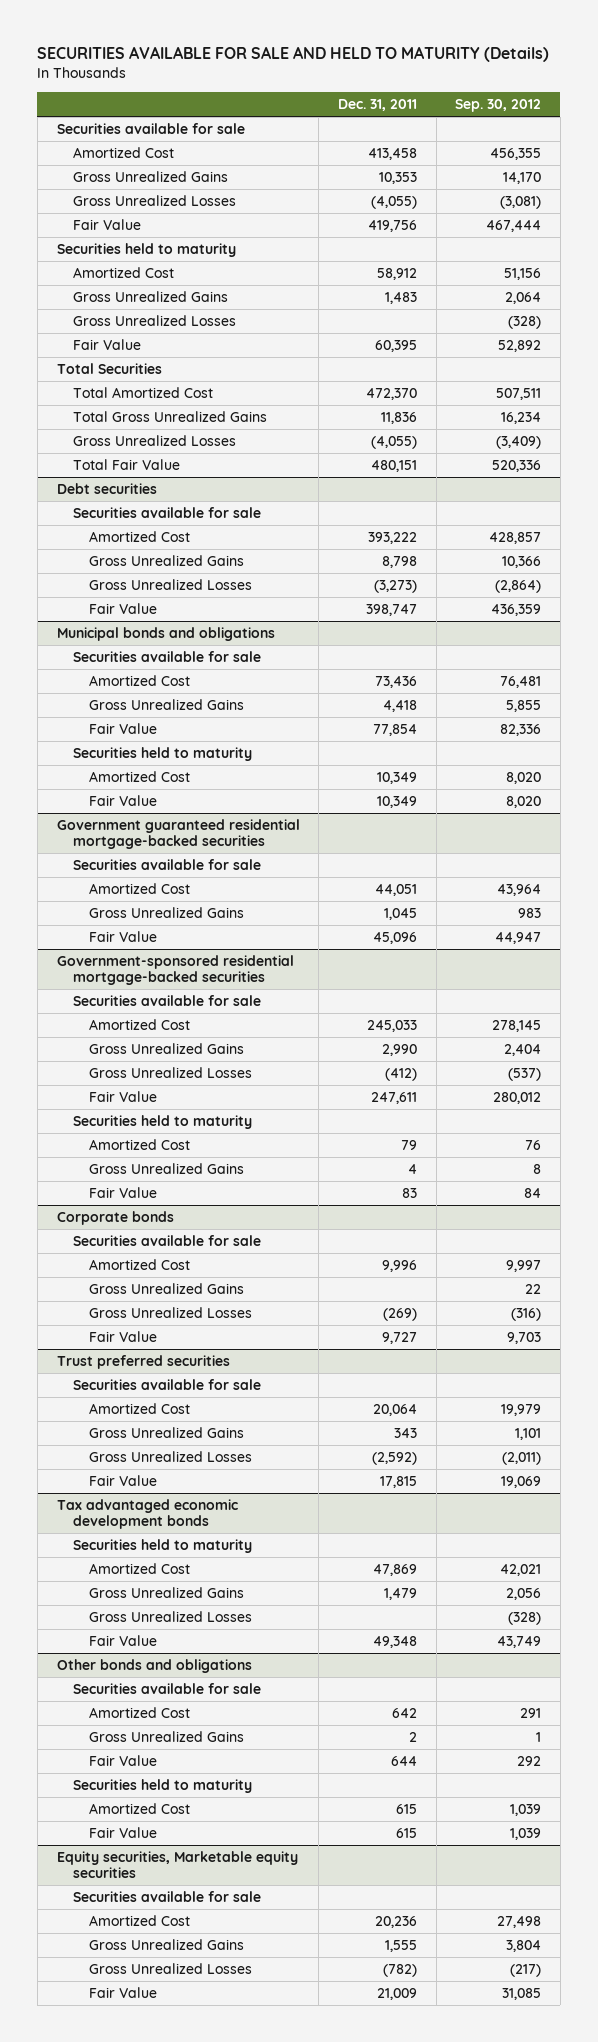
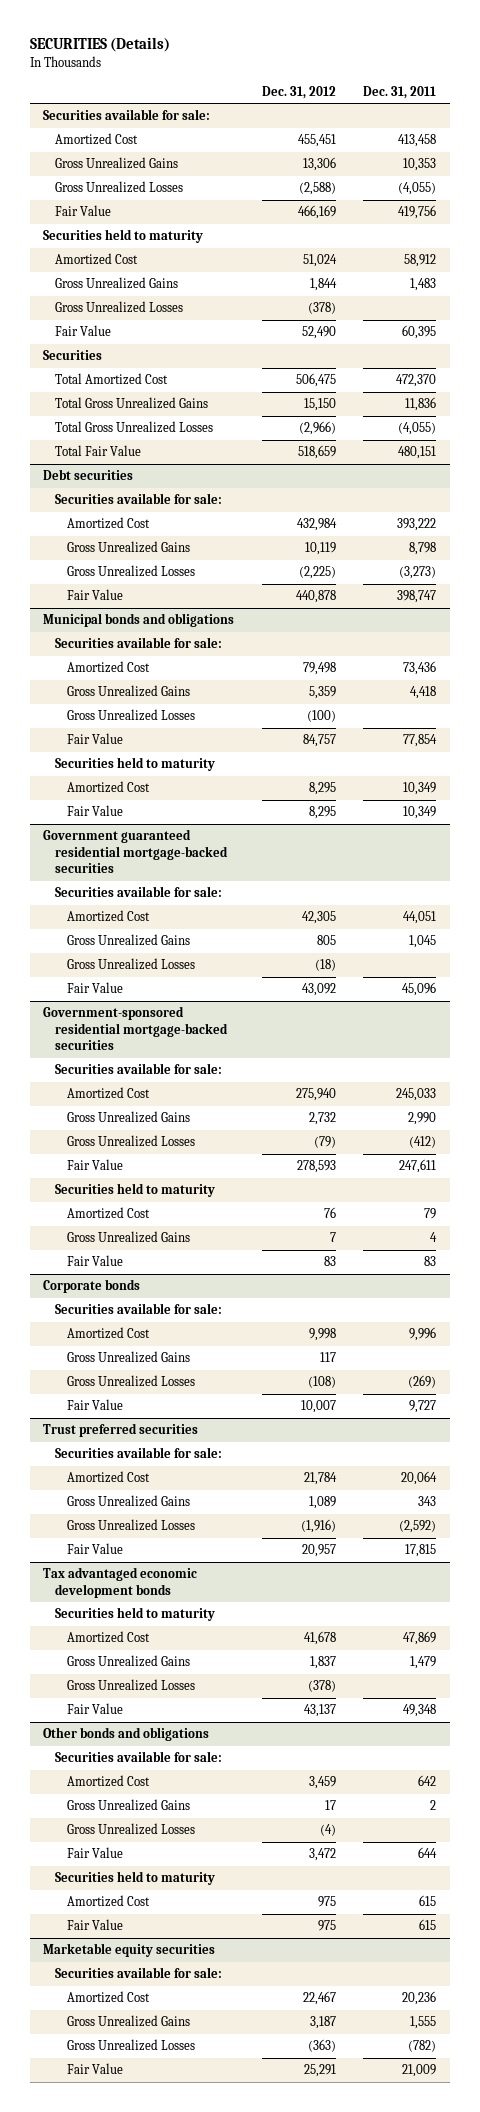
[37,46,550,63] SECURITIES AVAILABLE FOR SALE AND HELD TO MATURITY (Details) -> [29,37,170,53] SECURITIES (Details)
[455,99,542,113] Sep. 30, 2012 -> none
none -> [261,85,336,99] Dec. 31, 2012
[56,122,245,134] Securities available for sale -> [43,109,211,121] Securities available for sale:
[56,362,162,374] Total Securities -> [43,350,103,361] Securities
[72,434,236,446] Gross Unrealized Losses -> [55,421,214,434] Total Gross Unrealized Losses
[72,506,261,518] Securities available for sale -> [55,493,223,505] Securities available for sale:
[72,650,261,662] Securities available for sale -> [55,637,223,649] Securities available for sale:
none -> [67,709,196,722] Gross Unrealized Losses
[72,858,261,870] Securities available for sale -> [55,886,223,898] Securities available for sale:
none -> [67,958,196,971] Gross Unrealized Losses
[72,994,261,1006] Securities available for sale -> [55,1063,223,1075] Securities available for sale:
[72,1234,261,1246] Securities available for sale -> [55,1303,223,1315] Securities available for sale:
[72,1378,261,1390] Securities available for sale -> [55,1447,223,1459] Securities available for sale:
[72,1682,261,1694] Securities available for sale -> [55,1751,223,1763] Securities available for sale:
none -> [67,1823,196,1836] Gross Unrealized Losses
[56,1850,298,1879] Equity securities, Marketable equity securities -> [43,1943,216,1958] Marketable equity securities
[72,1890,261,1902] Securities available for sale -> [55,1967,223,1979] Securities available for sale:

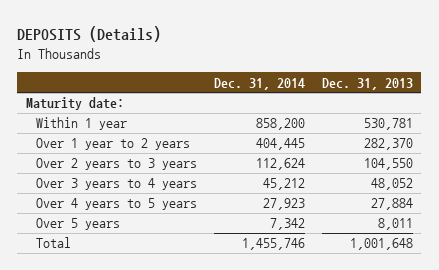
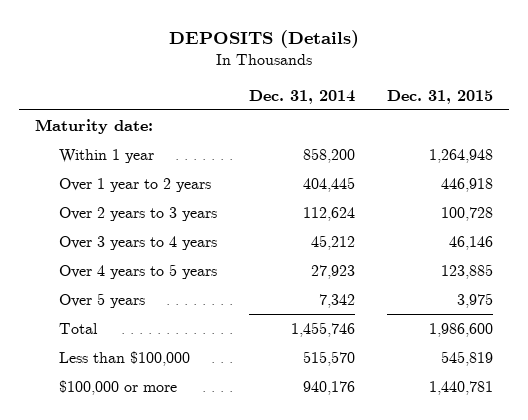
[322,77,414,90] Dec. 31, 2013 -> none
none -> [386,89,493,104] Dec. 31, 2015
none -> [59,351,191,367] Less than $100,000
none -> [59,380,178,396] $100,000 or more

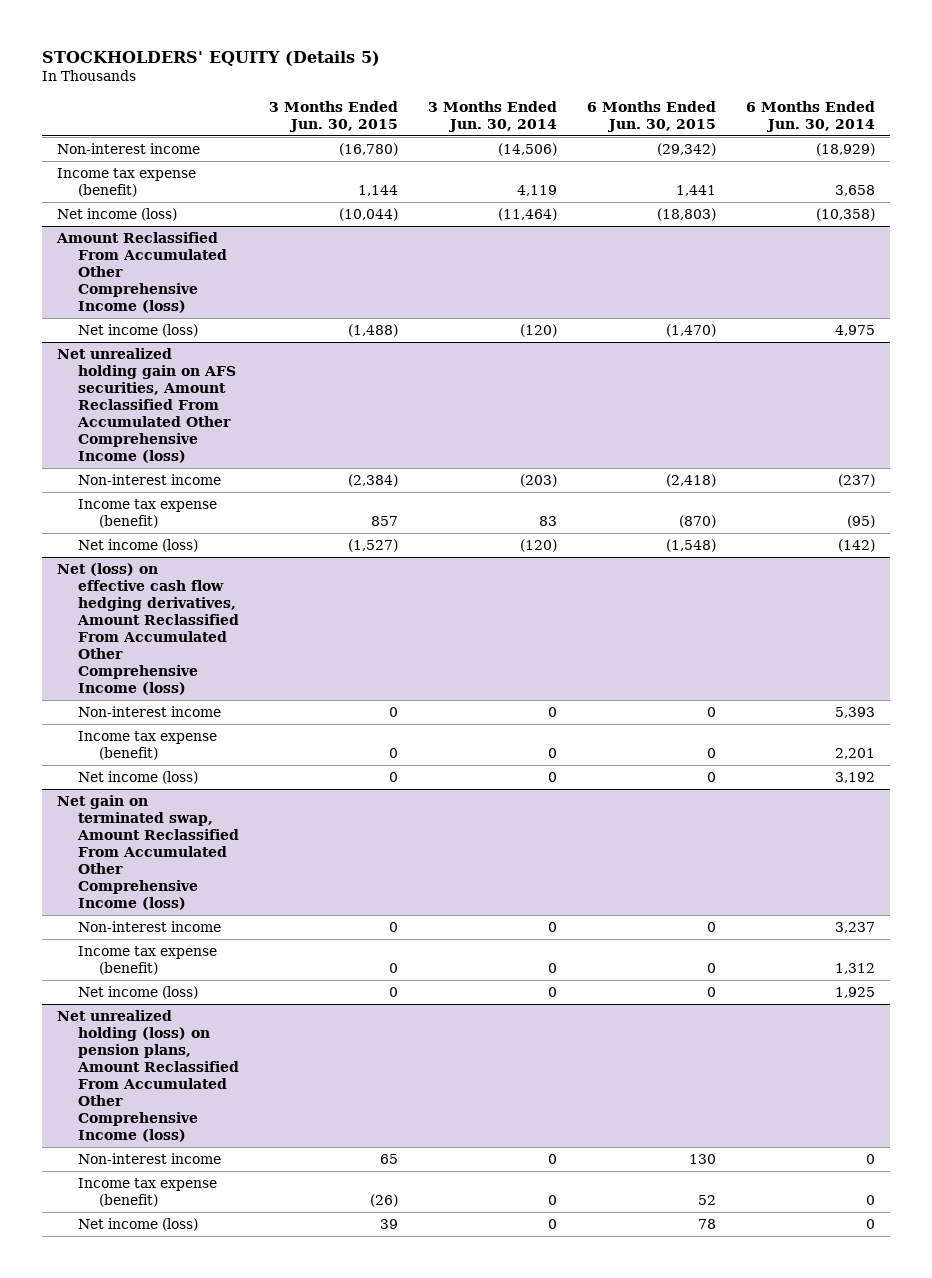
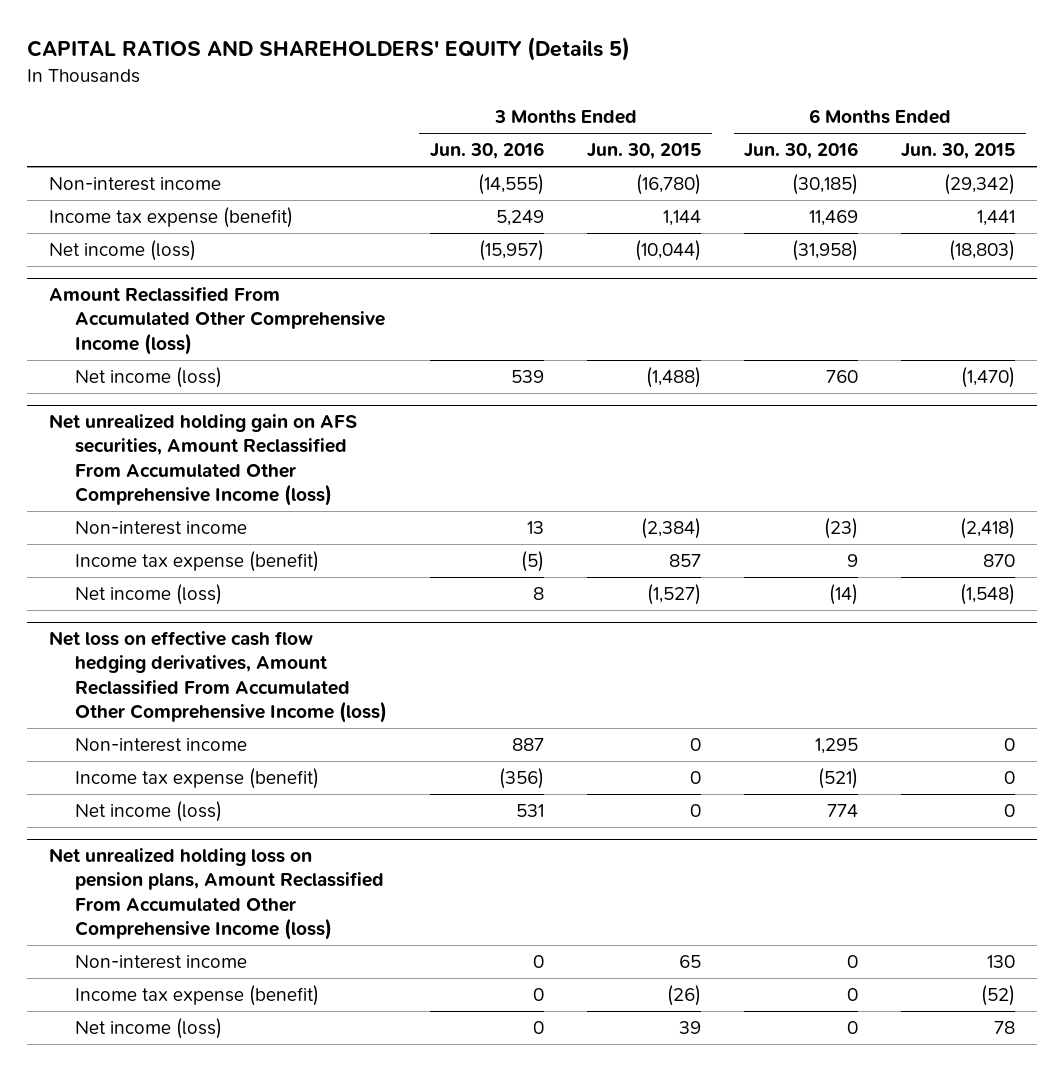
[42,51,381,67] STOCKHOLDERS' EQUITY (Details 5) -> [27,37,631,62] CAPITAL RATIOS AND SHAREHOLDERS' EQUITY (Details 5)
[428,100,558,132] 3 Months Ended Jun. 30, 2014 -> none
[746,100,876,132] 6 Months Ended Jun. 30, 2014 -> none
none -> [429,142,544,160] Jun. 30, 2016
none -> [744,142,859,160] Jun. 30, 2016
[679,514,717,528] (870) -> [983,553,1016,567] 870
[78,705,222,717] Non-interest income -> none
[78,730,218,760] Income tax expense (benefit) -> none
[78,770,199,784] Net income (loss) -> none
[57,794,240,910] Net gain on terminated swap, Amount Reclassified From Accumulated Other Comprehensive Income (loss) -> none
[57,562,240,695] Net (loss) on effective cash flow hedging derivatives, Amount Reclassified From Accumulated Other Comprehensive Income (loss) -> [48,630,387,723] Net loss on effective cash flow hedging derivatives, Amount Reclassified From Accumulated Other Comprehensive Income (loss)
[57,1009,240,1142] Net unrealized holding (loss) on pension plans, Amount Reclassified From Accumulated Other Comprehensive Income (loss) -> [48,847,384,940] Net unrealized holding loss on pension plans, Amount Reclassified From Accumulated Other Comprehensive Income (loss)
[698,1194,717,1205] 52 -> [981,984,1016,1006] (52)

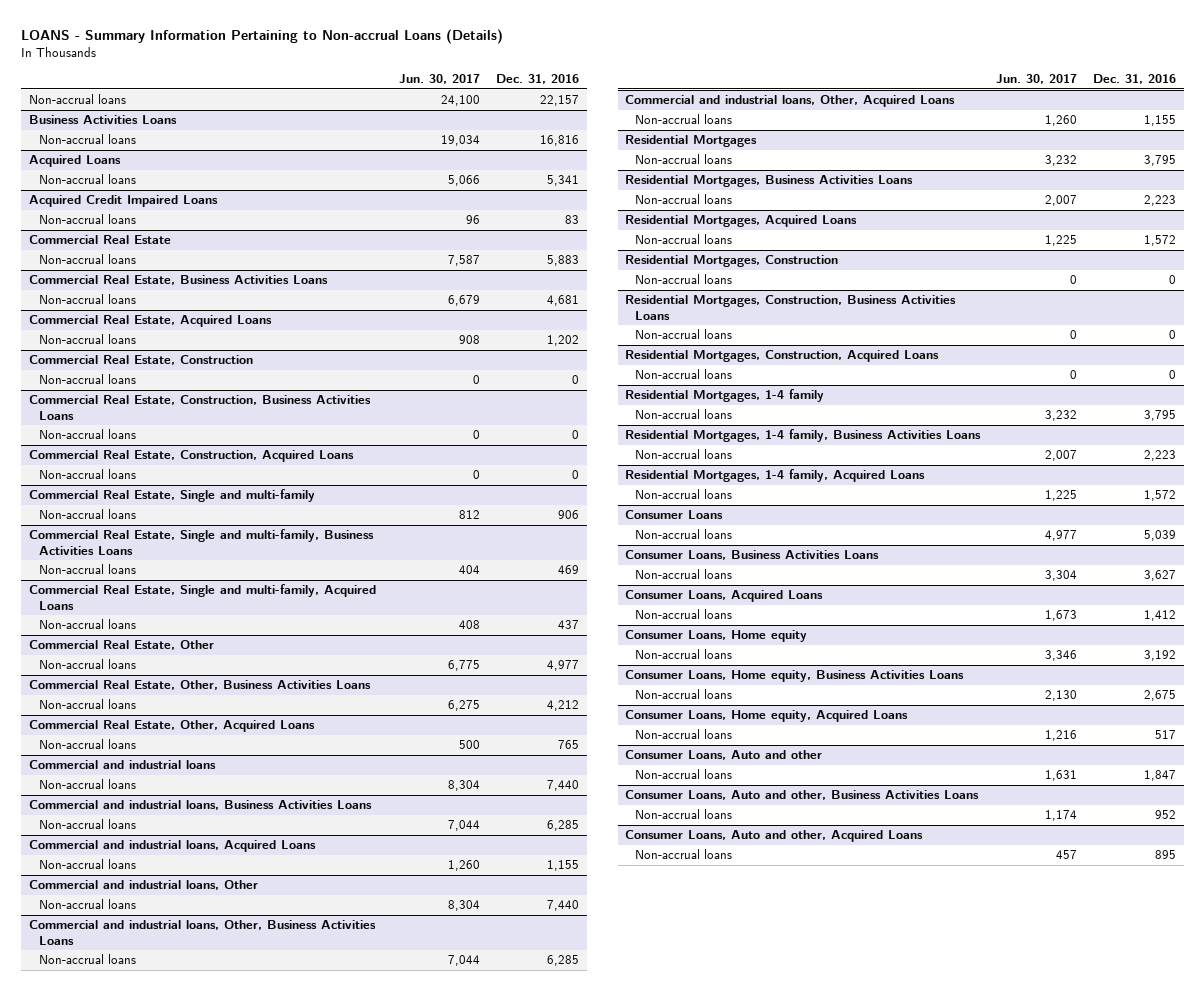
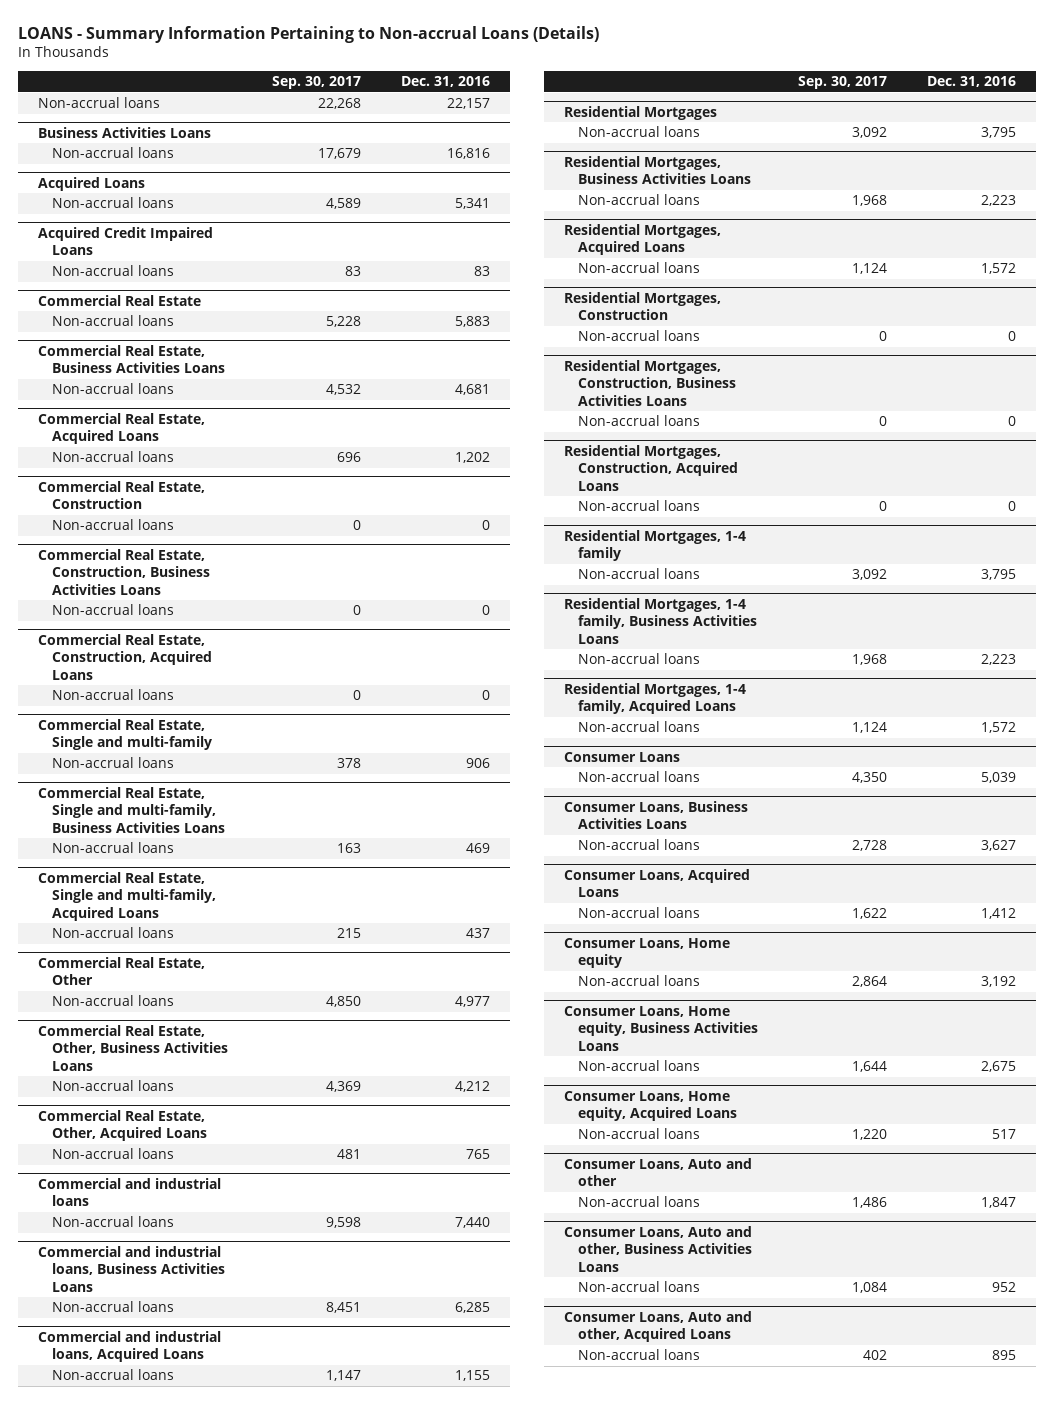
[399,74,481,85] Jun. 30, 2017 -> none
none -> [272,75,362,89] Sep. 30, 2017
[28,880,258,891] Commercial and industrial loans, Other -> none
[38,899,136,910] Non-accrual loans -> none
[28,920,376,946] Commercial and industrial loans, Other, Business Activities Loans -> none
[38,954,136,965] Non-accrual loans -> none
[625,95,956,108] Commercial and industrial loans, Other, Acquired Loans -> none
[635,114,733,125] Non-accrual loans -> none

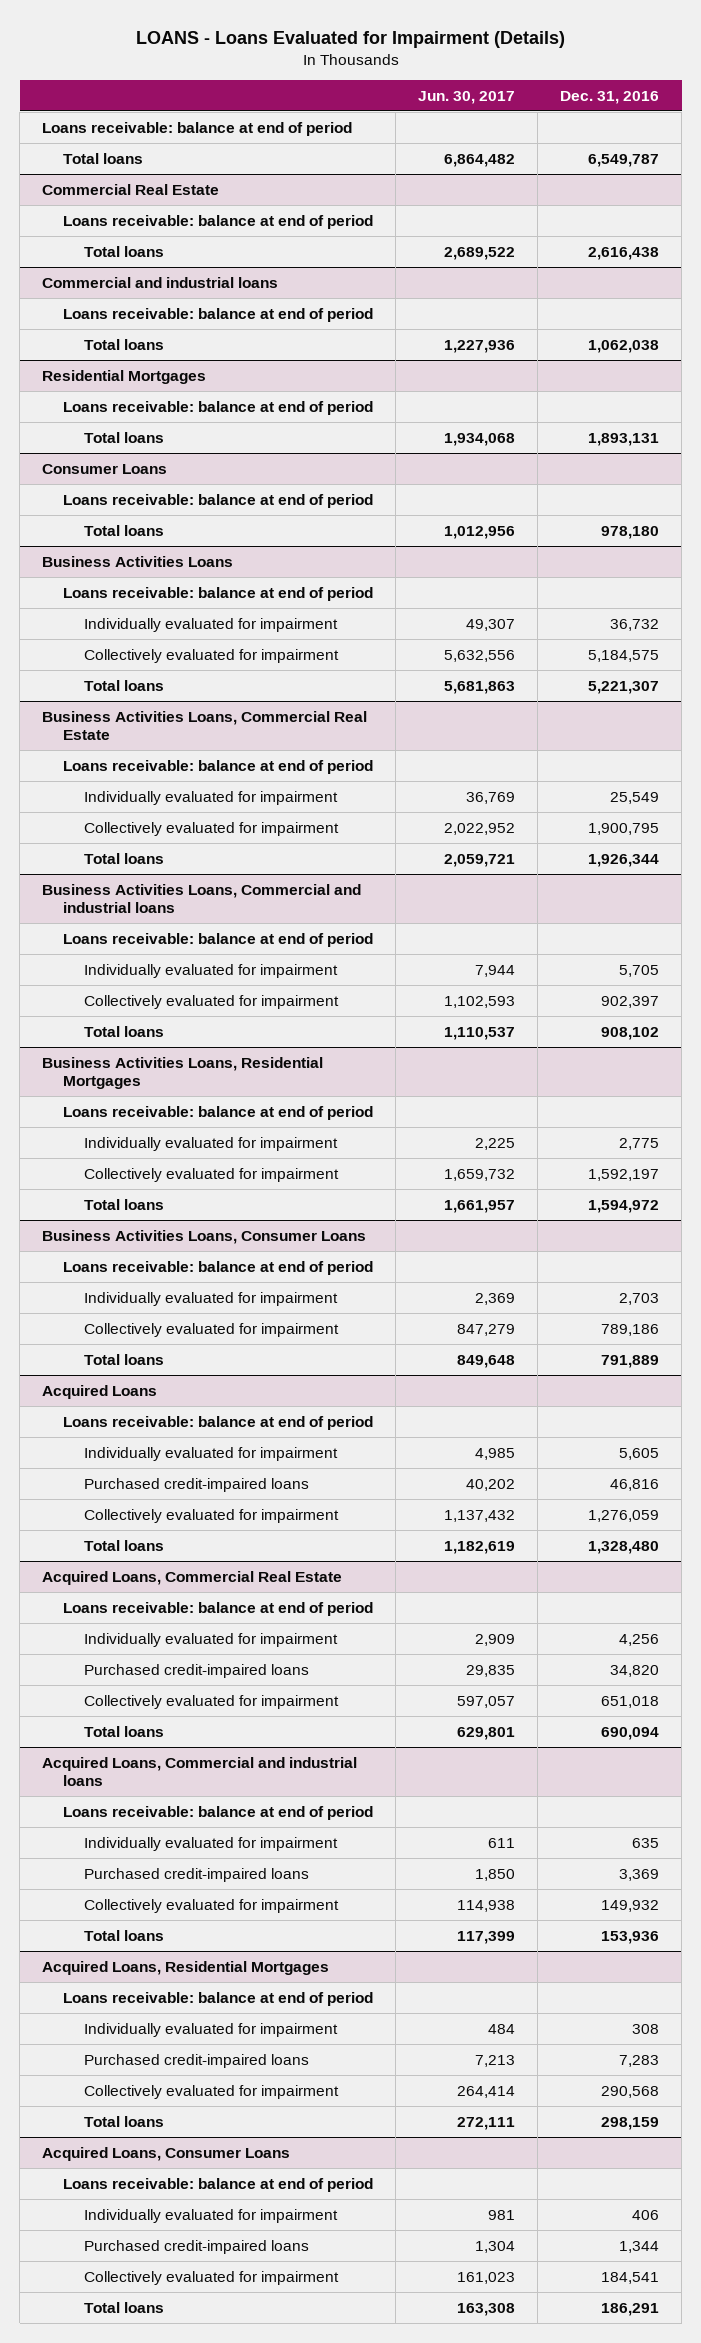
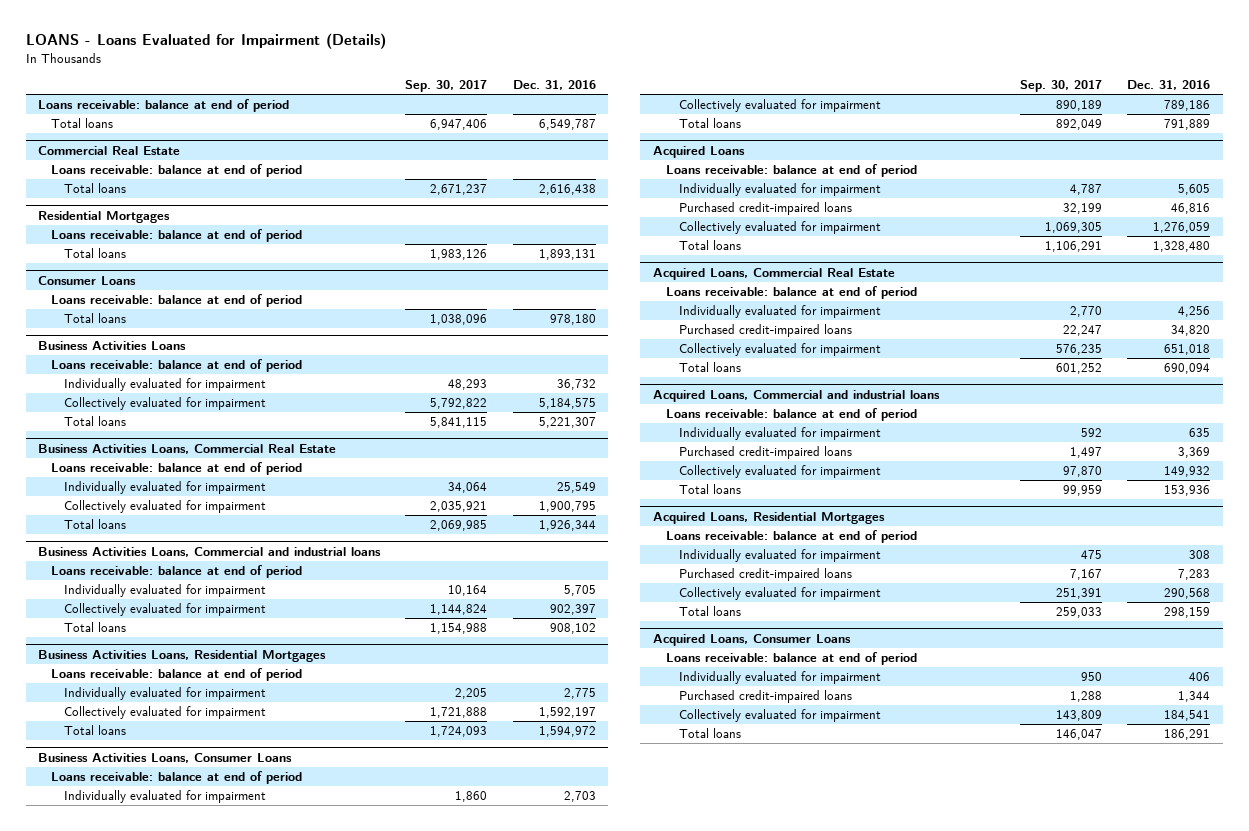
[418,90,516,104] Jun. 30, 2017 -> none
none -> [405,80,488,93] Sep. 30, 2017
[42,276,279,288] Commercial and industrial loans -> none
[63,307,374,322] Loans receivable: balance at end of period -> none
[84,338,165,350] Total loans -> none

